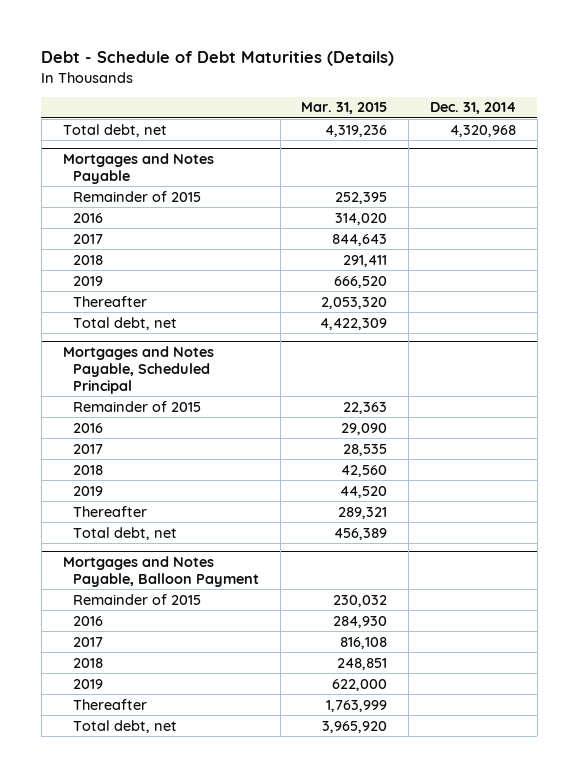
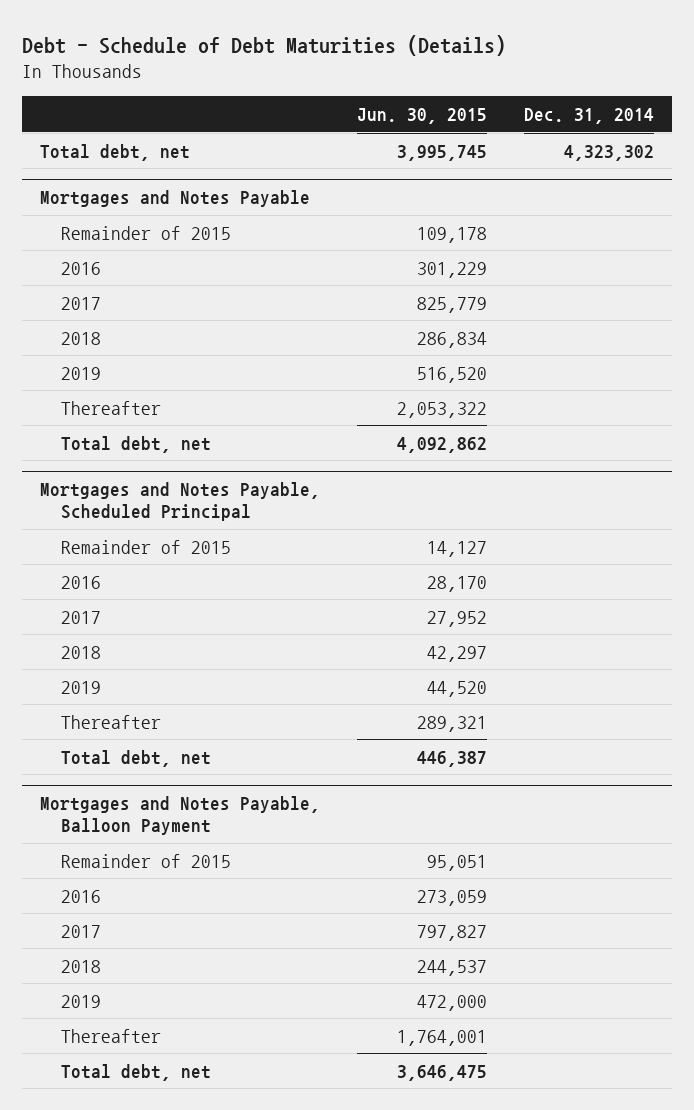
[301,102,388,115] Mar. 31, 2015 -> none
none -> [356,108,487,125] Jun. 30, 2015
[450,124,517,137] 4,320,968 -> [563,144,654,161] 4,323,302

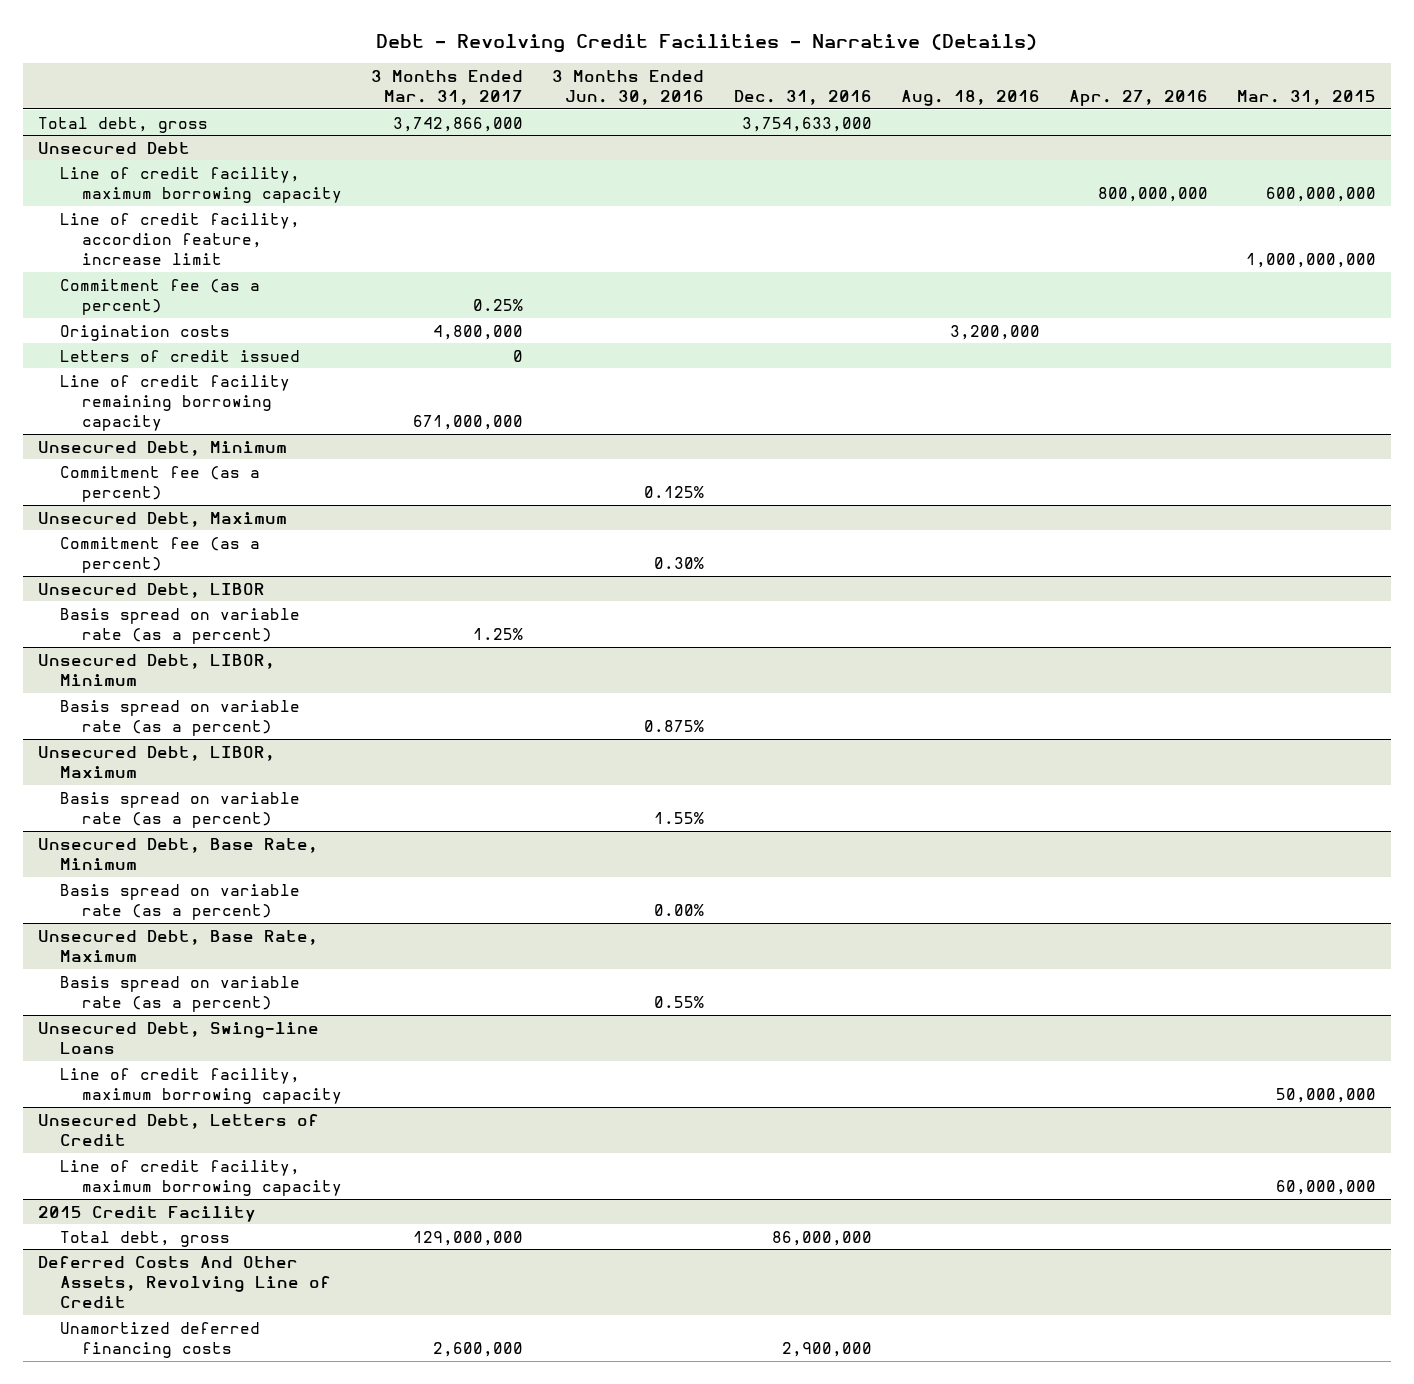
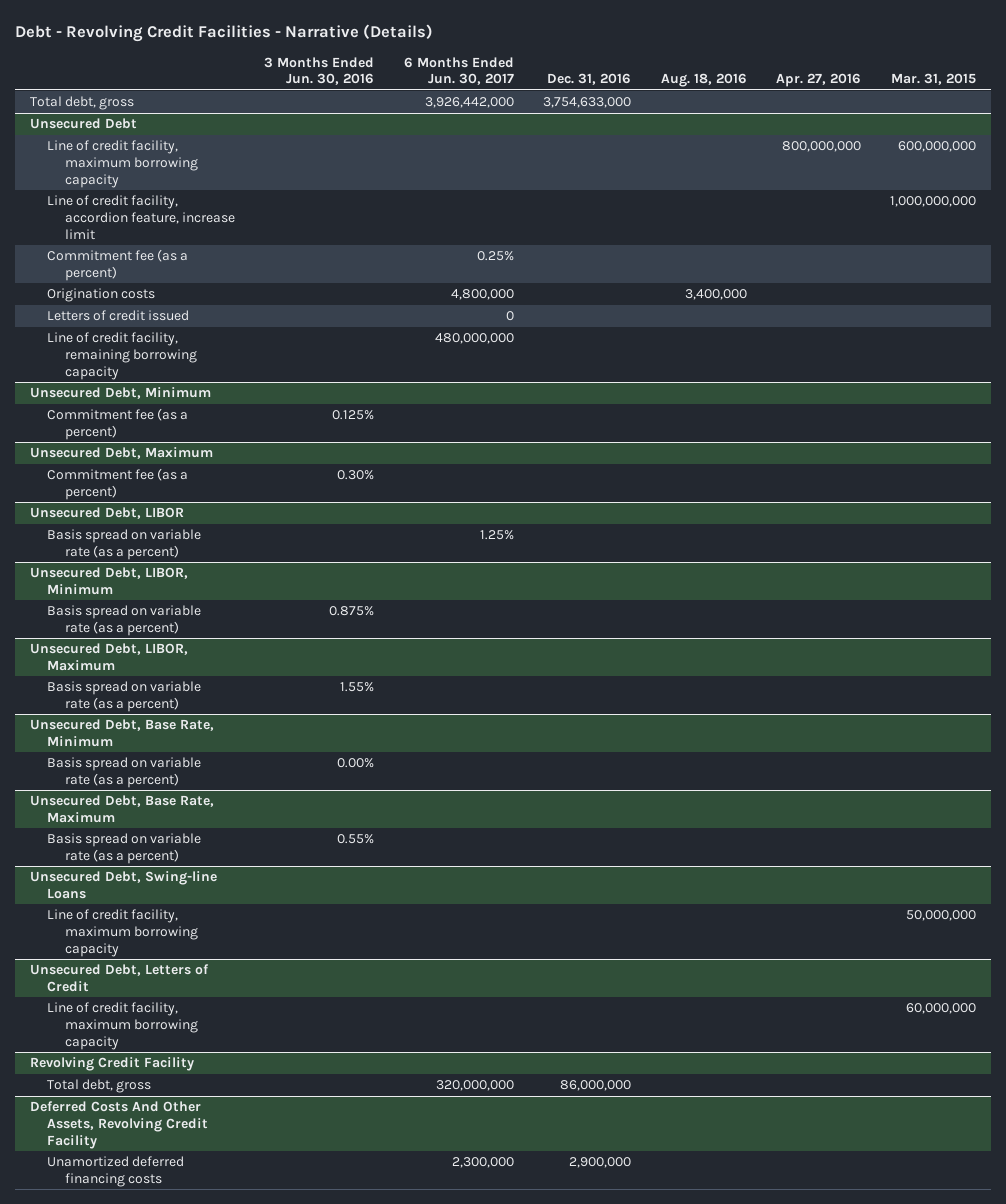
[371,69,524,106] 3 Months Ended Mar. 31, 2017 -> none
none -> [403,56,514,86] 6 Months Ended Jun. 30, 2017
[949,324,1040,340] 3,200,000 -> [684,289,747,301] 3,400,000
[59,374,290,432] Line of credit facility remaining borrowing capacity -> [47,332,197,380] Line of credit facility, remaining borrowing capacity
[37,1205,256,1222] 2015 Credit Facility -> [29,1057,194,1072] Revolving Credit Facility
[37,1255,331,1309] Deferred Costs And Other Assets, Revolving Line of Credit -> [29,1101,209,1149] Deferred Costs And Other Assets, Revolving Credit Facility

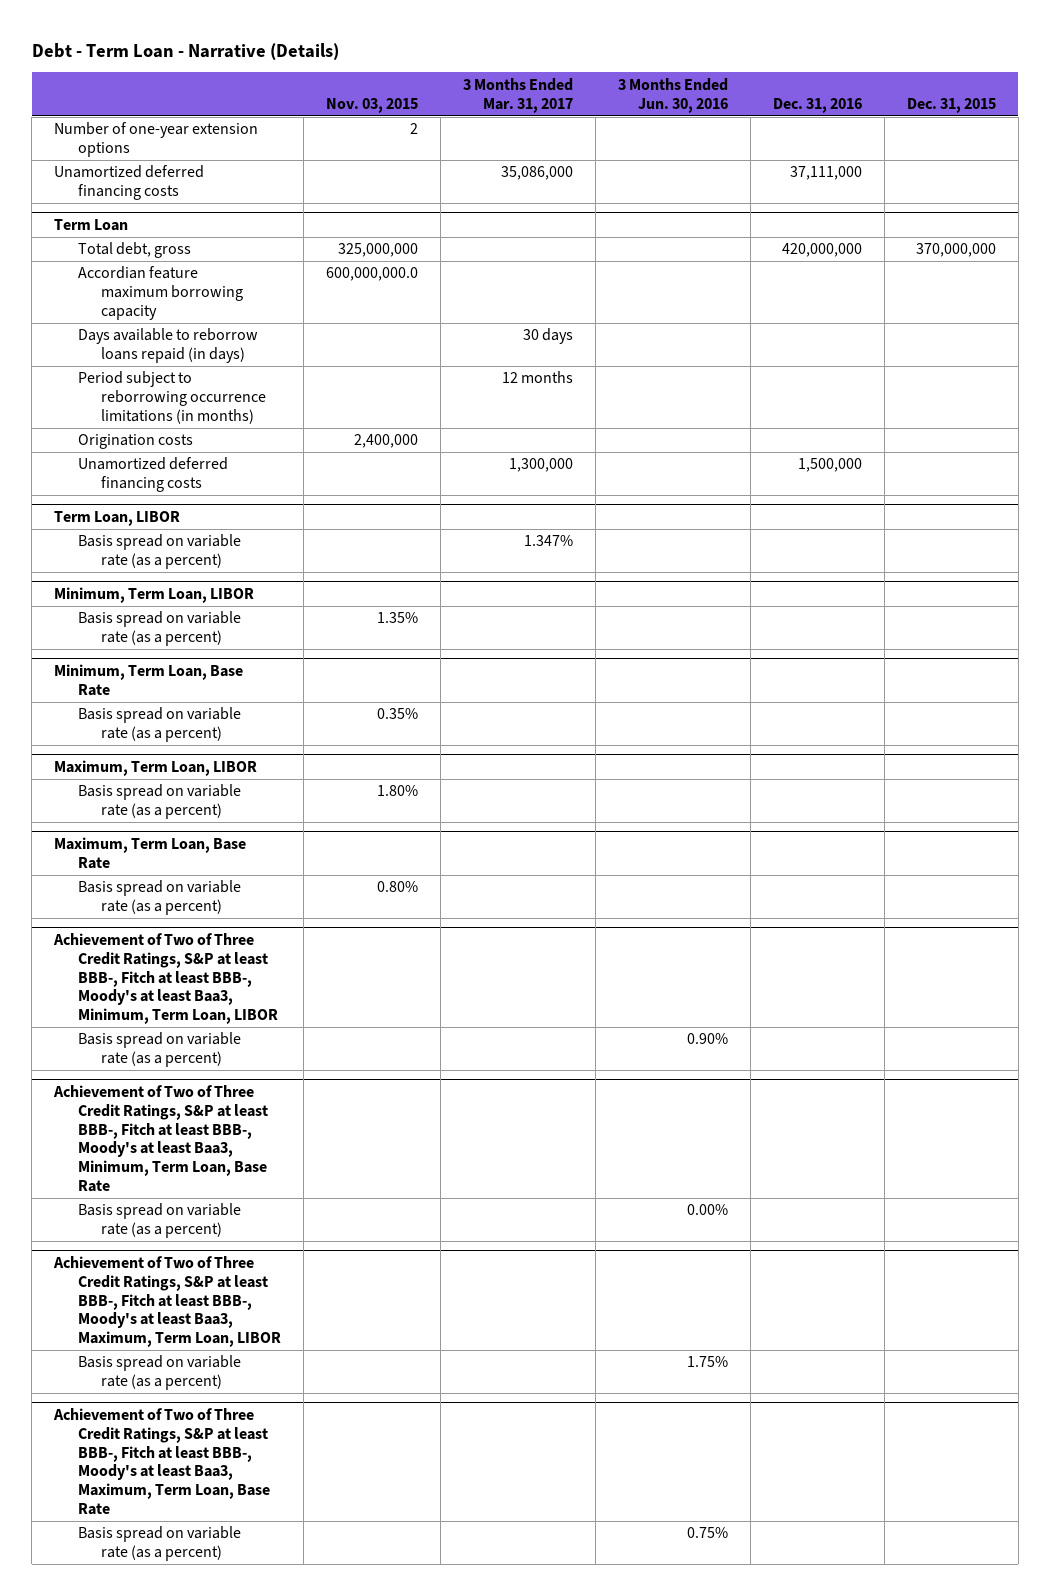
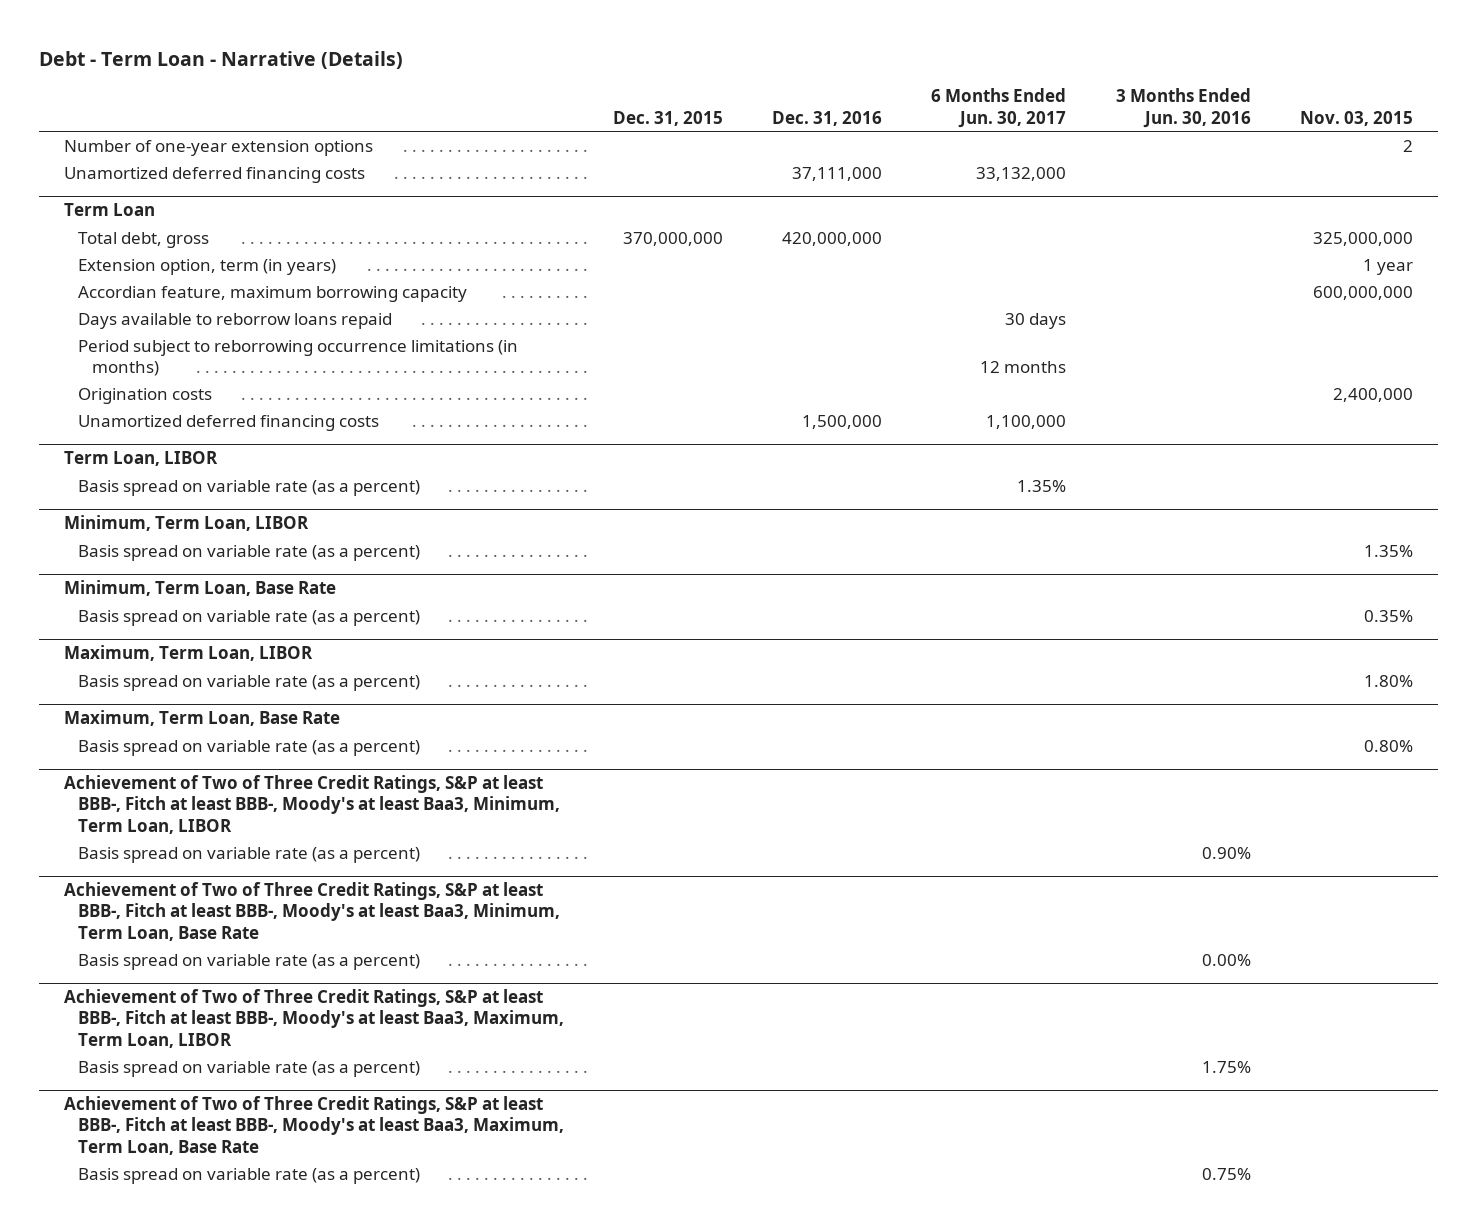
[462,77,573,113] 3 Months Ended Mar. 31, 2017 -> none
none -> [931,88,1067,128] 6 Months Ended Jun. 30, 2017
none -> [77,258,336,275] Extension option, term (in years)
[77,266,244,321] Accordian feature maximum borrowing capacity -> [77,285,467,302] Accordian feature, maximum borrowing capacity
[325,267,418,282] 600,000,000.0 -> [1312,285,1413,300] 600,000,000
[77,328,258,364] Days available to reborrow loans repaid (in days) -> [77,312,392,329] Days available to reborrow loans repaid

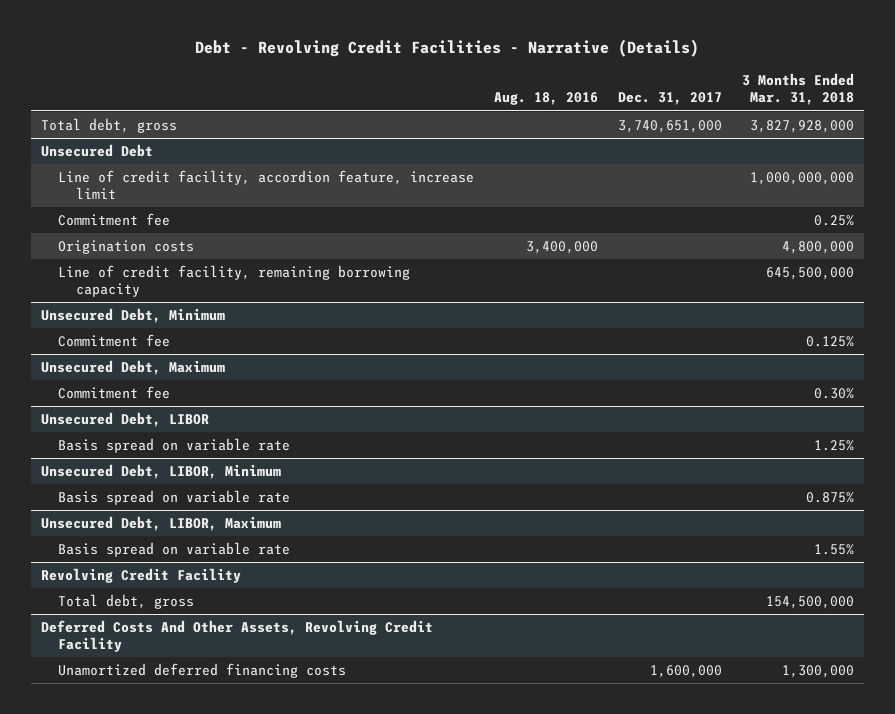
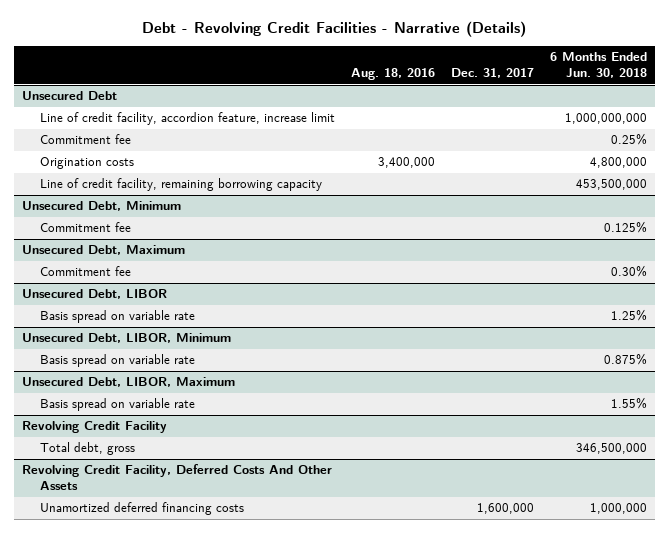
[741,73,854,106] 3 Months Ended Mar. 31, 2018 -> none
none -> [549,51,647,78] 6 Months Ended Jun. 30, 2018
[41,118,178,134] Total debt, gross -> none
[41,620,434,653] Deferred Costs And Other Assets, Revolving Credit Facility -> [21,464,332,491] Revolving Credit Facility, Deferred Costs And Other Assets

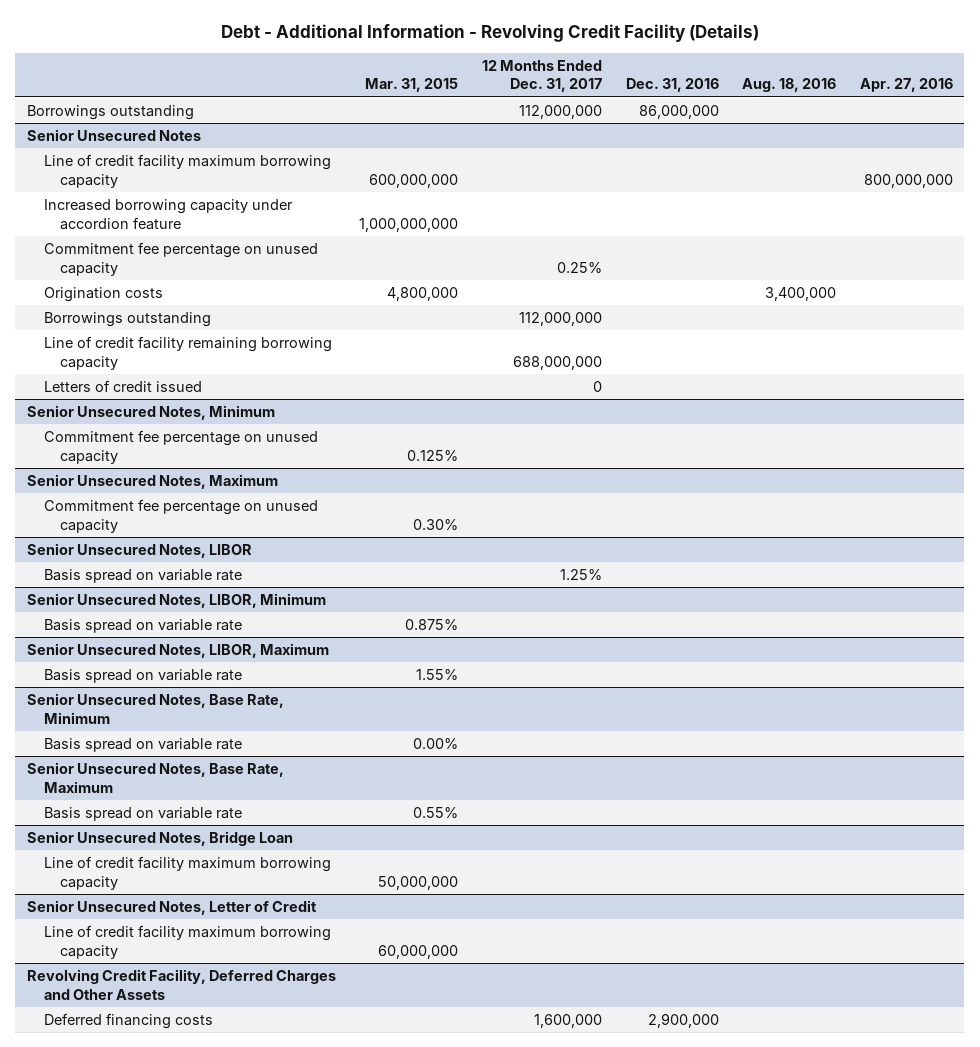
[142,21,527,38] Debt - Revolving Credit Facilities - Narrative (Details) -> [220,23,759,42] Debt - Additional Information - Revolving Credit Facility (Details)
[450,67,534,78] Dec. 31, 2017 -> none
[549,51,647,78] 6 Months Ended Jun. 30, 2018 -> none
none -> [365,78,459,93] Mar. 31, 2015
none -> [482,59,603,93] 12 Months Ended Dec. 31, 2017
none -> [625,78,719,93] Dec. 31, 2016
none -> [859,78,953,93] Apr. 27, 2016
[40,134,132,145] Commitment fee -> none
none -> [26,105,194,121] Borrowings outstanding
[21,91,117,101] Unsecured Debt -> [26,129,201,142] Senior Unsecured Notes
none -> [43,154,331,188] Line of credit facility maximum borrowing capacity
[40,112,336,126] Line of credit facility, accordion feature, increase limit -> [43,199,293,230] Increased borrowing capacity under accordion feature
none -> [43,242,318,276] Commitment fee percentage on unused capacity
[21,201,181,212] Unsecured Debt, Minimum -> none
[40,222,132,233] Commitment fee -> none
[21,245,185,256] Unsecured Debt, Maximum -> none
[40,266,132,277] Commitment fee -> none
[21,289,167,300] Unsecured Debt, LIBOR -> none
[40,310,196,324] Basis spread on variable rate -> none
none -> [43,312,211,328] Borrowings outstanding
[40,178,323,192] Line of credit facility, remaining borrowing capacity -> [43,336,332,370] Line of credit facility remaining borrowing capacity
none -> [43,380,202,393] Letters of credit issued
none -> [26,405,275,421] Senior Unsecured Notes, Minimum
none -> [43,430,318,464] Commitment fee percentage on unused capacity
none -> [26,474,278,490] Senior Unsecured Notes, Maximum
none -> [43,499,318,533] Commitment fee percentage on unused capacity
none -> [26,543,252,559] Senior Unsecured Notes, LIBOR
none -> [43,569,242,584] Basis spread on variable rate
[21,333,231,344] Unsecured Debt, LIBOR, Minimum -> [26,593,326,609] Senior Unsecured Notes, LIBOR, Minimum
[21,377,235,388] Unsecured Debt, LIBOR, Maximum -> [26,643,329,659] Senior Unsecured Notes, LIBOR, Maximum
[21,421,167,434] Revolving Credit Facility -> none
[40,442,136,456] Total debt, gross -> none
none -> [26,693,284,724] Senior Unsecured Notes, Base Rate, Minimum
none -> [43,738,242,753] Basis spread on variable rate
none -> [26,762,284,793] Senior Unsecured Notes, Base Rate, Maximum
none -> [43,807,242,822] Basis spread on variable rate
none -> [26,831,293,847] Senior Unsecured Notes, Bridge Loan
none -> [43,856,331,890] Line of credit facility maximum borrowing capacity
none -> [26,900,317,916] Senior Unsecured Notes, Letter of Credit
none -> [43,925,331,959] Line of credit facility maximum borrowing capacity
[21,464,332,491] Revolving Credit Facility, Deferred Costs And Other Assets -> [26,969,336,1000] Revolving Credit Facility, Deferred Charges and Other Assets
[40,502,245,516] Unamortized deferred financing costs -> [43,1013,213,1030] Deferred financing costs

